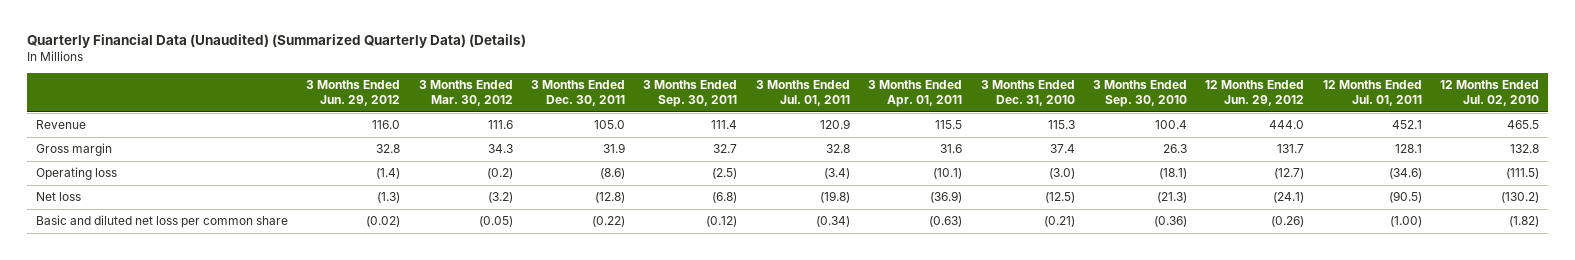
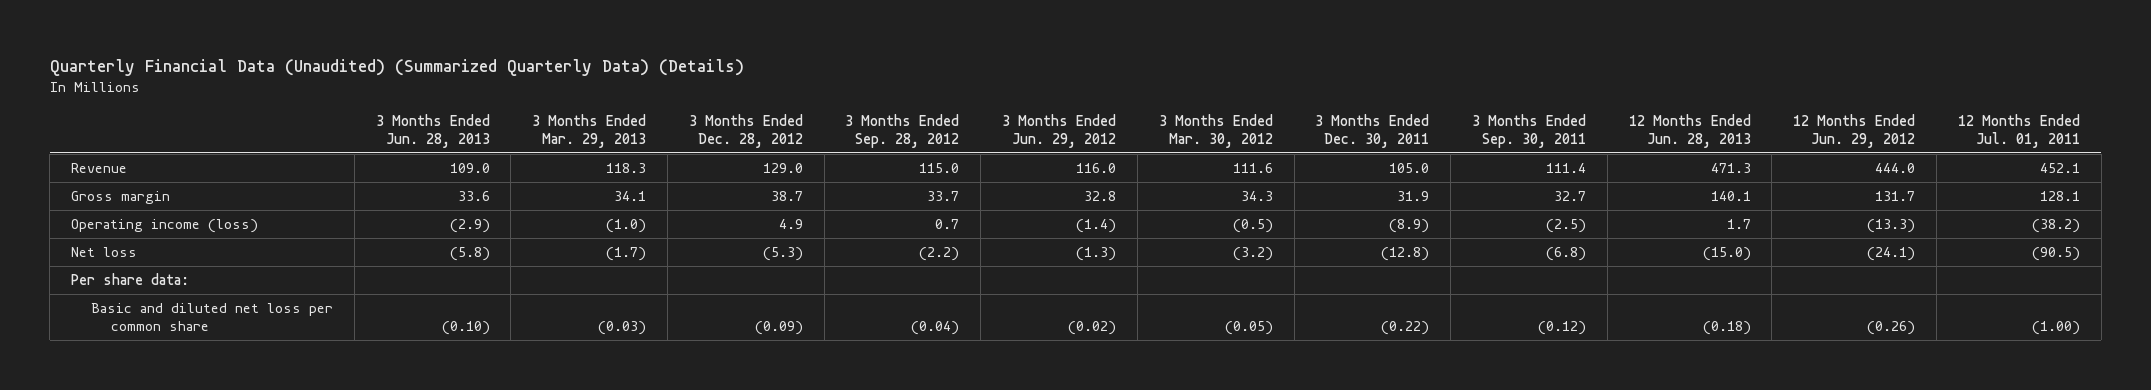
[755,80,850,107] 3 Months Ended Jul. 01, 2011 -> none
[868,80,963,108] 3 Months Ended Apr. 01, 2011 -> none
[980,80,1075,107] 3 Months Ended Dec. 31, 2010 -> none
[1092,80,1187,108] 3 Months Ended Sep. 30, 2010 -> none
[1440,80,1540,107] 12 Months Ended Jul. 02, 2010 -> none
none -> [375,114,490,148] 3 Months Ended Jun. 28, 2013
none -> [532,114,647,148] 3 Months Ended Mar. 29, 2013
none -> [688,114,803,148] 3 Months Ended Dec. 28, 2012
none -> [845,114,960,148] 3 Months Ended Sep. 28, 2012
none -> [1628,114,1751,148] 12 Months Ended Jun. 28, 2013
[35,167,117,181] Operating loss -> [70,219,258,234] Operating income (loss)
[486,168,513,180] (0.2) -> [1232,219,1273,234] (0.5)
[600,168,626,180] (8.6) -> [1389,219,1430,234] (8.9)
[1274,168,1305,180] (12.7) -> [1867,219,1916,234] (13.3)
[1388,168,1422,180] (34.6) -> [2031,219,2080,234] (38.2)
none -> [70,273,189,286] Per share data:

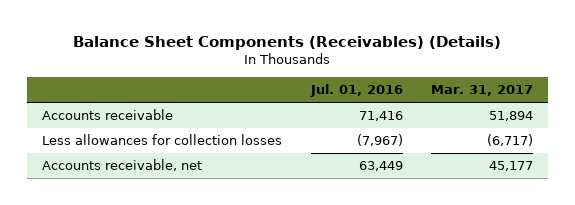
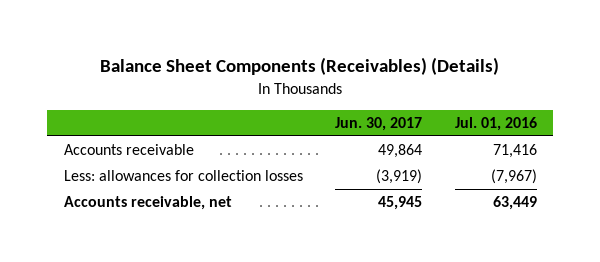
[431,85,534,97] Mar. 31, 2017 -> none
none -> [335,117,423,132] Jun. 30, 2017
[41,134,282,146] Less allowances for collection losses -> [63,170,303,182] Less: allowances for collection losses

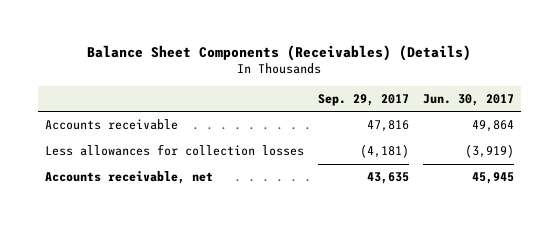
[454,117,537,132] Jul. 01, 2016 -> none
none -> [317,93,409,106] Sep. 29, 2017
[63,170,303,182] Less: allowances for collection losses -> [44,144,304,157] Less allowances for collection losses

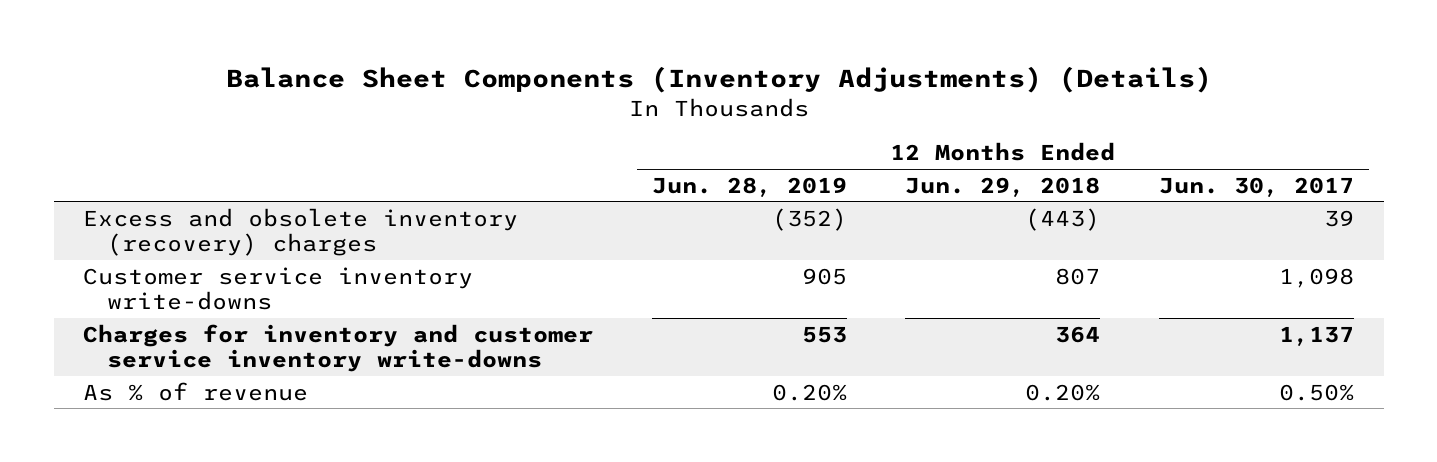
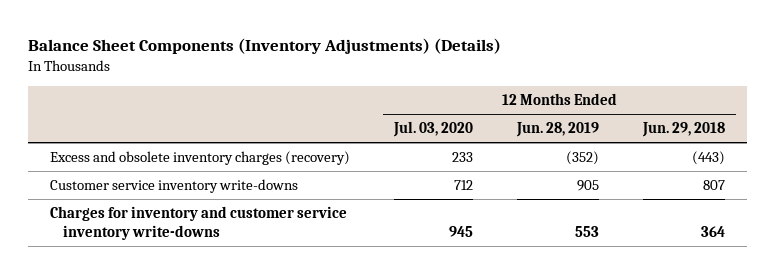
[1159,176,1355,197] Jun. 30, 2017 -> none
none -> [393,121,474,138] Jul. 03, 2020
[82,207,518,256] Excess and obsolete inventory (recovery) charges -> [50,151,351,166] Excess and obsolete inventory charges (recovery)
[82,381,308,401] As % of revenue -> none

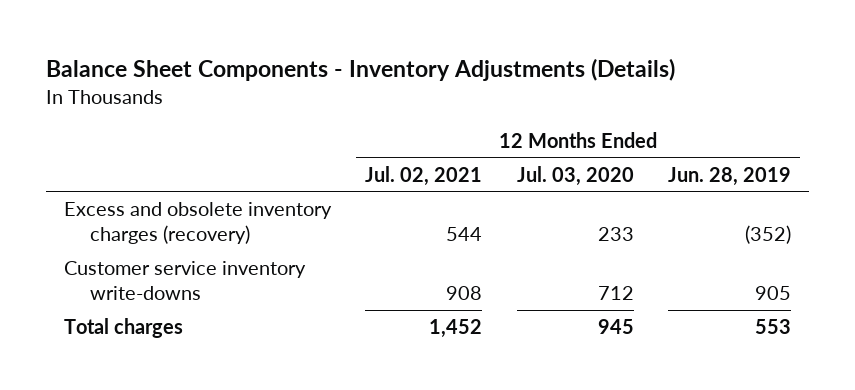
[28,38,502,55] Balance Sheet Components (Inventory Adjustments) (Details) -> [46,58,676,82] Balance Sheet Components - Inventory Adjustments (Details)
[641,122,725,138] Jun. 29, 2018 -> none
none -> [365,165,483,186] Jul. 02, 2021
[50,206,348,240] Charges for inventory and customer service inventory write-downs -> [63,317,183,338] Total charges

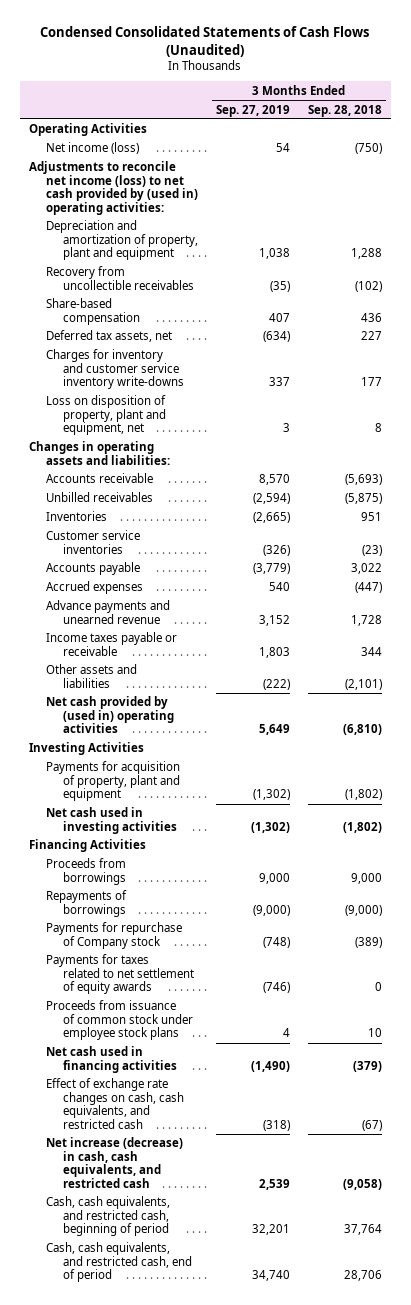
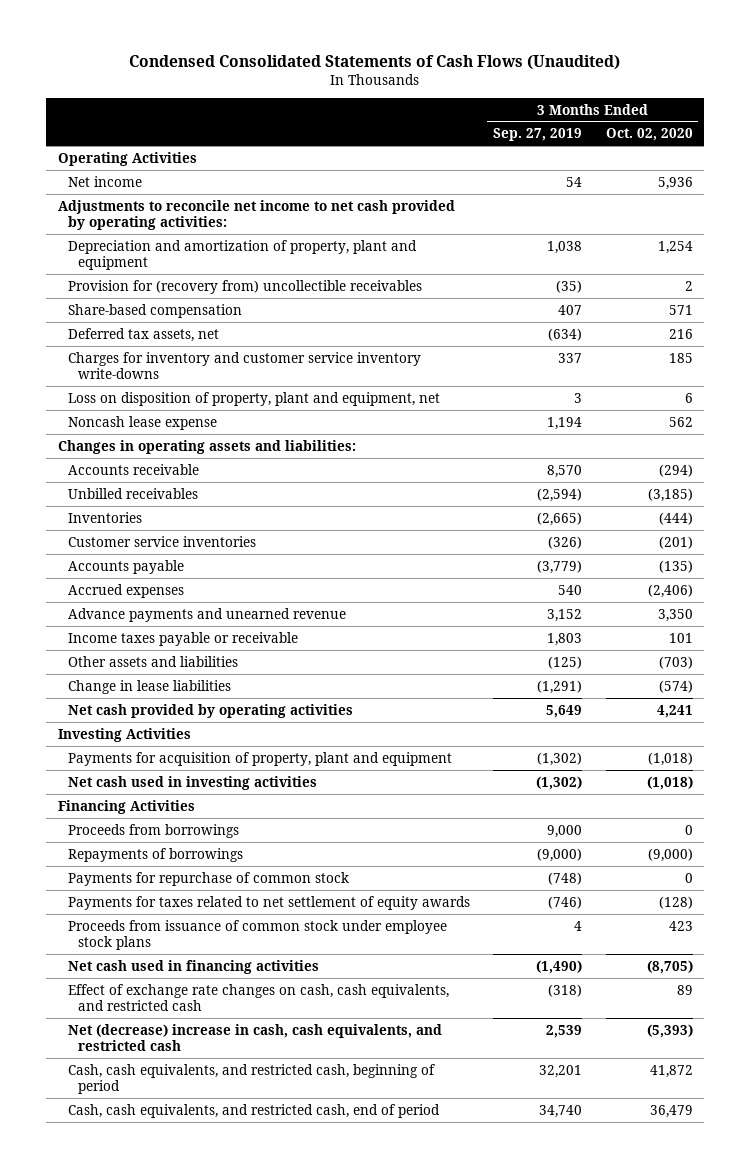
[307,104,382,117] Sep. 28, 2018 -> none
none -> [605,128,693,142] Oct. 02, 2020
[45,142,139,155] Net income (loss) -> [67,175,142,187] Net income
[28,161,198,215] Adjustments to reconcile net income (loss) to net cash provided by (used in) operating activities: -> [58,199,456,230] Adjustments to reconcile net income to net cash provided by operating activities:
[45,266,195,290] Recovery from uncollectible receivables -> [67,279,422,294] Provision for (recovery from) uncollectible receivables
none -> [67,415,217,430] Noncash lease expense
[263,678,291,690] (222) -> [548,655,583,669] (125)
none -> [67,679,231,694] Change in lease liabilities
[45,696,175,734] Net cash provided by (used in) operating activities -> [67,703,353,718] Net cash provided by operating activities
[45,922,182,949] Payments for repurchase of Company stock -> [67,871,349,886] Payments for repurchase of common stock
[45,1137,183,1188] Net increase (decrease) in cash, cash equivalents, and restricted cash -> [67,1023,442,1051] Net (decrease) increase in cash, cash equivalents, and restricted cash

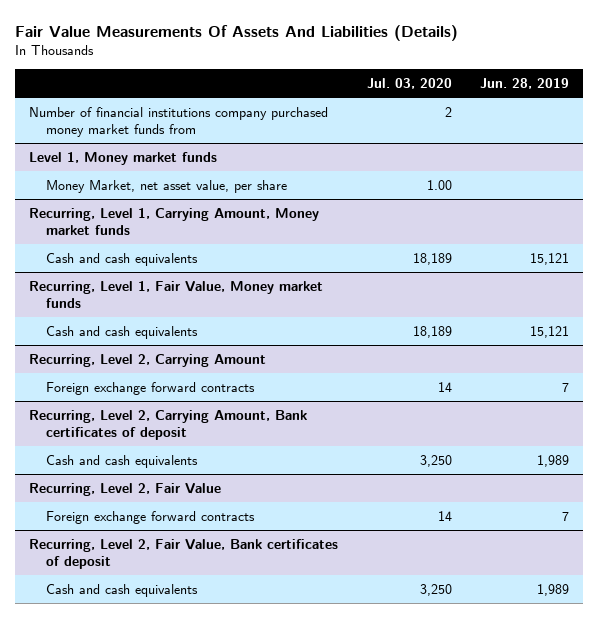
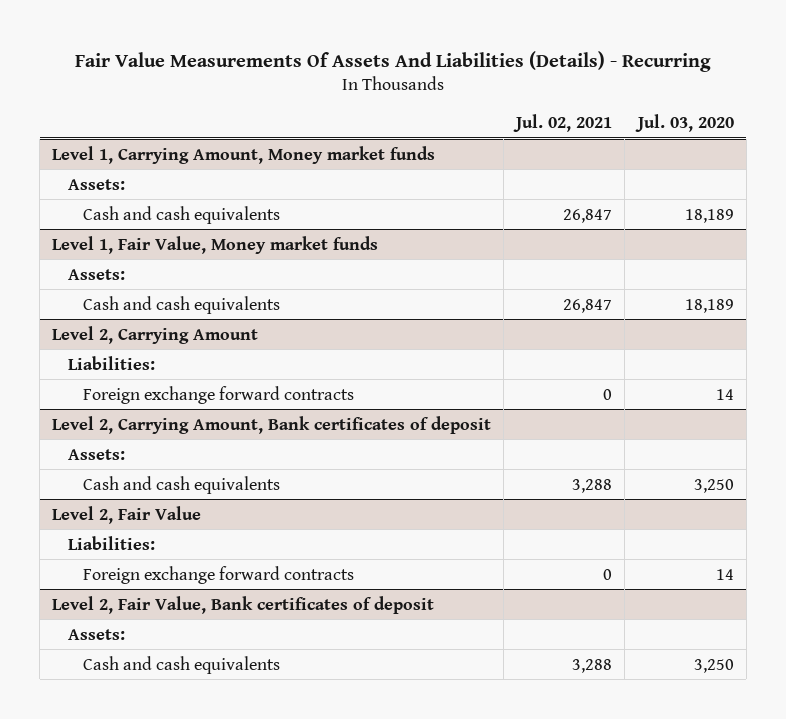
[15,24,459,41] Fair Value Measurements Of Assets And Liabilities (Details) -> [74,50,711,72] Fair Value Measurements Of Assets And Liabilities (Details) - Recurring
[479,77,569,89] Jun. 28, 2019 -> none
none -> [513,114,613,133] Jul. 02, 2021
[29,106,329,138] Number of financial institutions company purchased money market funds from -> none
[29,151,218,165] Level 1, Money market funds -> none
[46,179,288,193] Money Market, net asset value, per share -> none
[29,207,320,236] Recurring, Level 1, Carrying Amount, Money market funds -> [52,145,436,164] Level 1, Carrying Amount, Money market funds
none -> [67,178,125,190] Assets:
[29,280,324,309] Recurring, Level 1, Fair Value, Money market funds -> [52,235,379,254] Level 1, Fair Value, Money market funds
none -> [67,268,125,280] Assets:
[29,353,267,367] Recurring, Level 2, Carrying Amount -> [52,325,259,344] Level 2, Carrying Amount
none -> [67,355,155,370] Liabilities:
[29,409,308,441] Recurring, Level 2, Carrying Amount, Bank certificates of deposit -> [52,415,492,434] Level 2, Carrying Amount, Bank certificates of deposit
none -> [67,448,125,460] Assets:
[29,482,222,496] Recurring, Level 2, Fair Value -> [52,505,202,524] Level 2, Fair Value
none -> [67,535,155,550] Liabilities:
[29,538,339,570] Recurring, Level 2, Fair Value, Bank certificates of deposit -> [52,595,435,614] Level 2, Fair Value, Bank certificates of deposit
none -> [67,628,125,640] Assets:

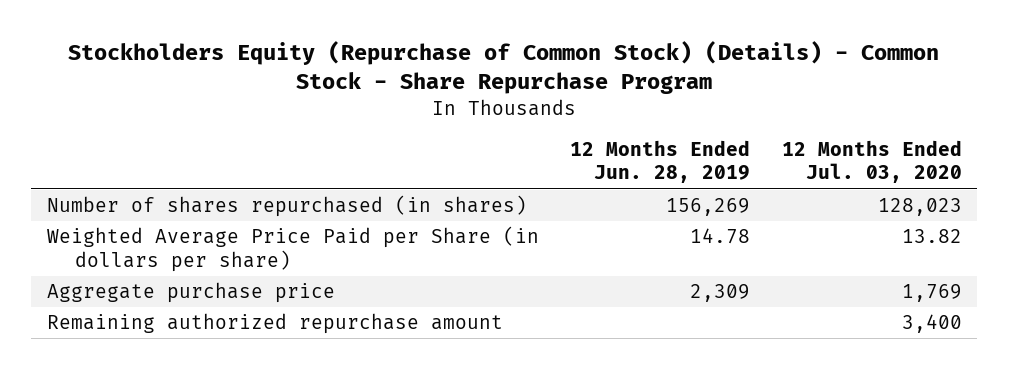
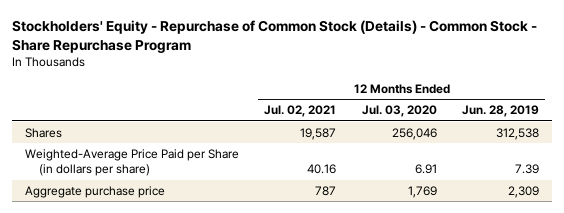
[68,41,940,95] Stockholders Equity (Repurchase of Common Stock) (Details) - Common Stock - Share Repurchase Program -> [12,20,538,53] Stockholders' Equity - Repurchase of Common Stock (Details) - Common Stock - Share Repurchase Program
none -> [264,105,337,118] Jul. 02, 2021
[46,195,527,218] Number of shares repurchased (in shares) -> [25,127,63,138] Shares
[666,198,751,217] 156,269 -> [496,127,540,140] 312,538
[877,198,962,217] 128,023 -> [391,127,437,140] 256,046
[46,226,539,273] Weighted Average Price Paid per Share (in dollars per share) -> [25,148,240,177] Weighted-Average Price Paid per Share (in dollars per share)
[690,228,751,245] 14.78 -> [515,164,540,175] 7.39
[901,229,962,244] 13.82 -> [414,164,437,175] 6.91
[46,313,503,335] Remaining authorized repurchase amount -> none

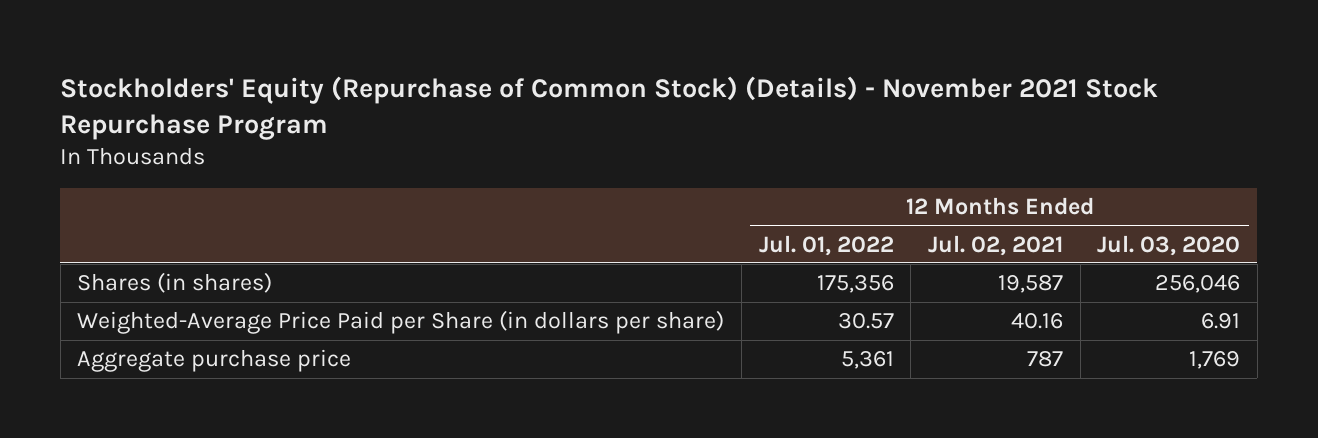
[12,20,538,53] Stockholders' Equity - Repurchase of Common Stock (Details) - Common Stock - Share Repurchase Program -> [60,75,1159,140] Stockholders' Equity (Repurchase of Common Stock) (Details) - November 2021 Stock Repurchase Program
[462,105,540,118] Jun. 28, 2019 -> none
none -> [758,234,894,256] Jul. 01, 2022
[25,127,63,138] Shares -> [77,272,273,294] Shares (in shares)

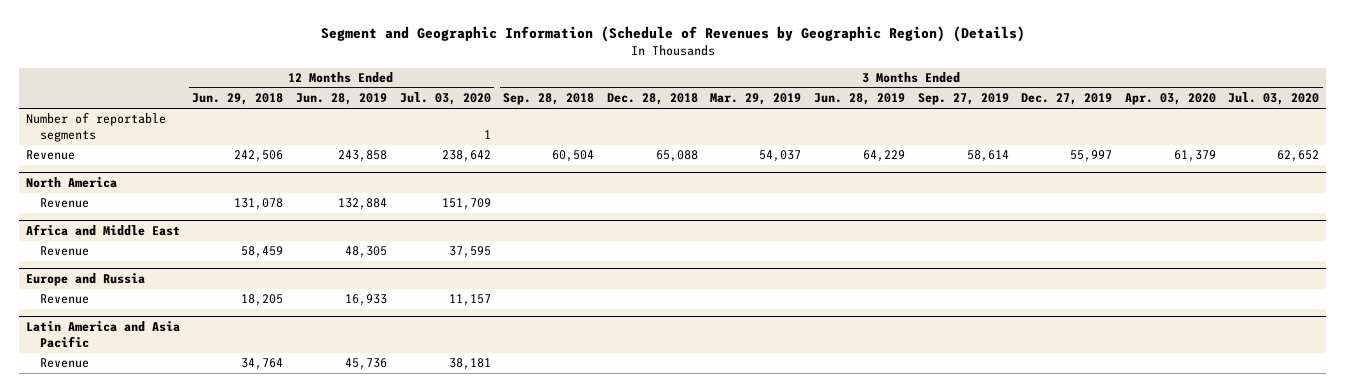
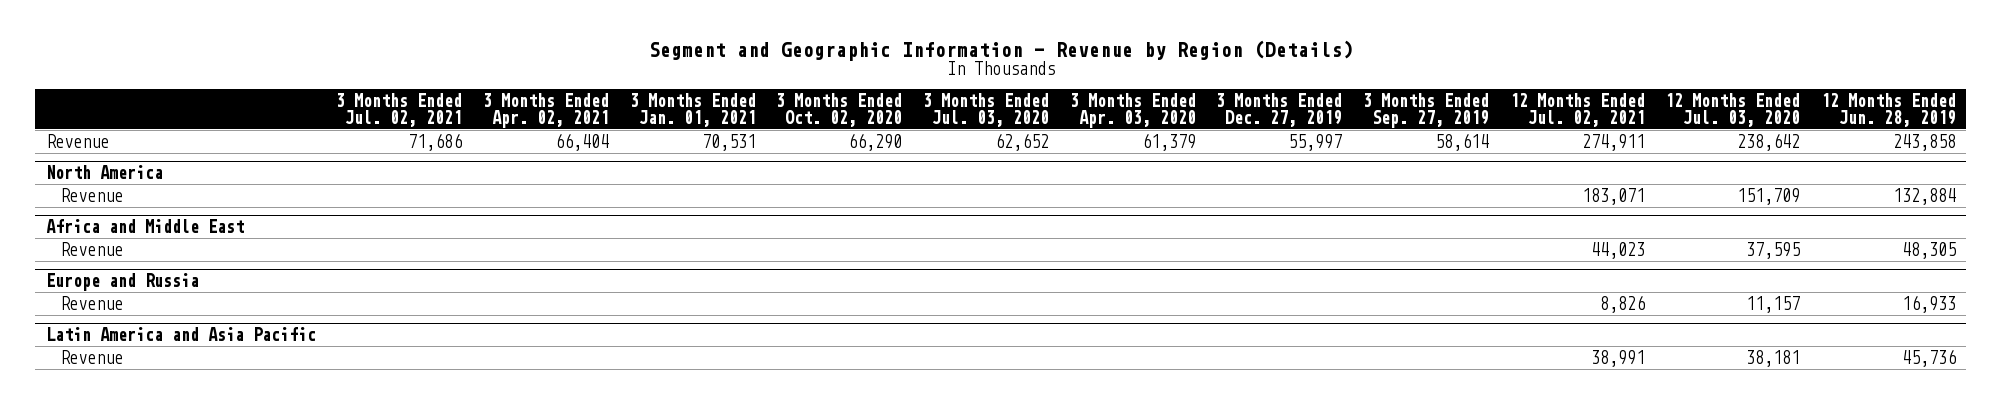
[320,26,1025,43] Segment and Geographic Information (Schedule of Revenues by Geographic Region) (Details) -> [648,39,1353,61] Segment and Geographic Information - Revenue by Region (Details)
[192,93,284,106] Jun. 29, 2018 -> none
[503,93,595,106] Sep. 28, 2018 -> none
[606,93,698,106] Dec. 28, 2018 -> none
[710,93,802,106] Mar. 29, 2019 -> none
[813,93,905,106] Jun. 28, 2019 -> none
none -> [336,92,463,127] 3 Months Ended Jul. 02, 2021
none -> [482,92,609,128] 3 Months Ended Apr. 02, 2021
none -> [629,92,756,127] 3 Months Ended Jan. 01, 2021
none -> [776,92,903,127] 3 Months Ended Oct. 02, 2020
none -> [1509,92,1645,127] 12 Months Ended Jul. 02, 2021
[25,112,166,143] Number of reportable segments -> none

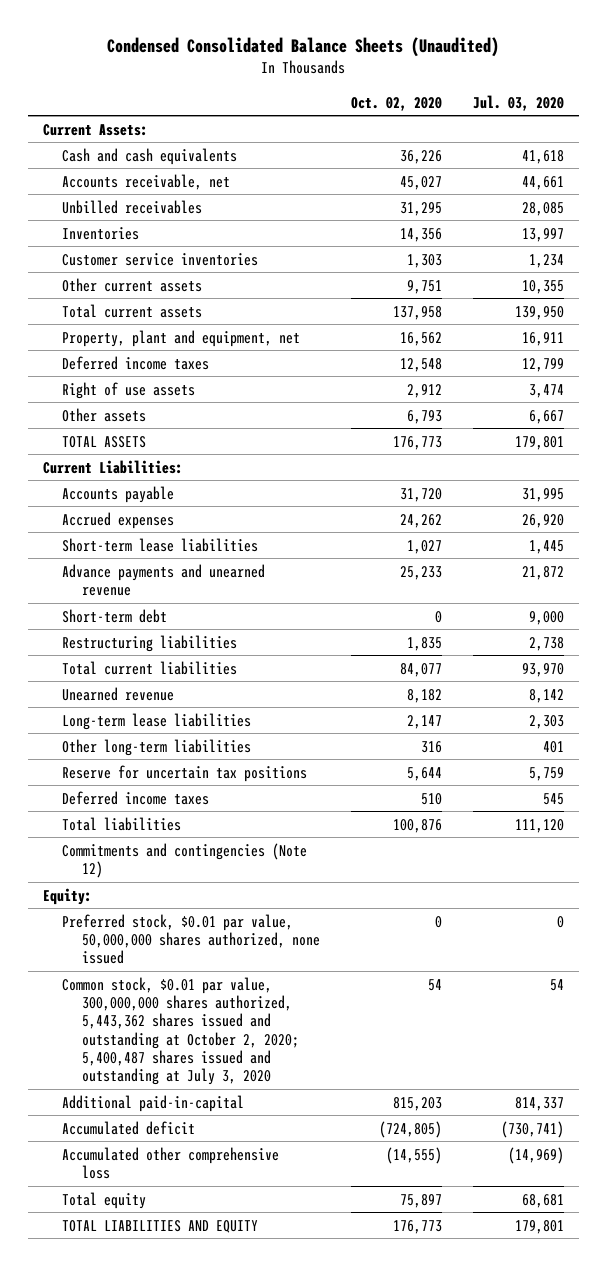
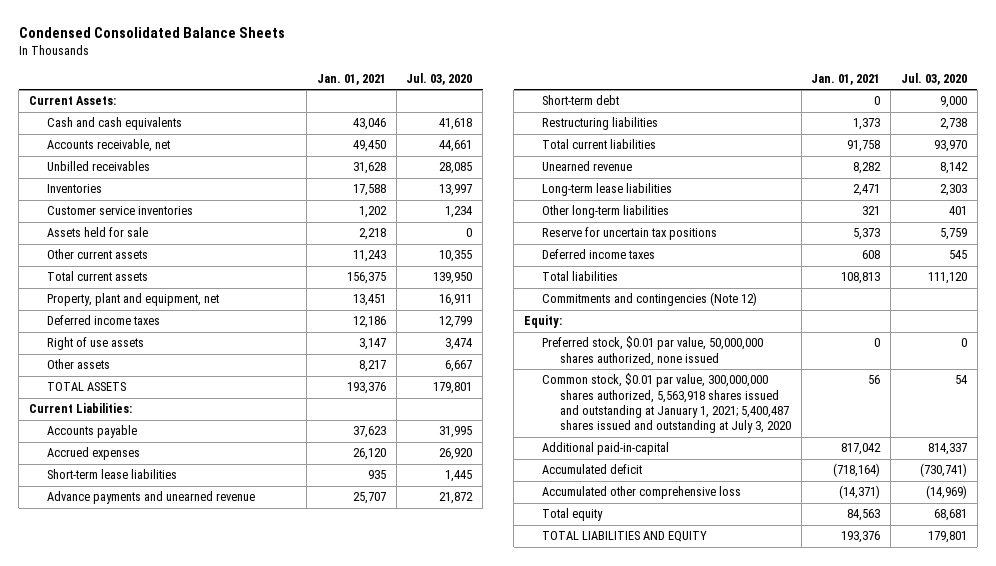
[107,37,500,58] Condensed Consolidated Balance Sheets (Unaudited) -> [18,27,285,39] Condensed Consolidated Balance Sheets
[350,96,442,111] Oct. 02, 2020 -> none
none -> [316,73,386,85] Jan. 01, 2021
none -> [47,227,149,238] Assets held for sale
[62,976,299,1086] Common stock, $0.01 par value, 300,000,000 shares authorized, 5,443,362 shares issued and outstanding at October 2, 2020; 5,400,487 shares issued and outstanding at July 3, 2020 -> [541,373,791,434] Common stock, $0.01 par value, 300,000,000 shares authorized, 5,563,918 shares issued and outstanding at January 1, 2021; 5,400,487 shares issued and outstanding at July 3, 2020

